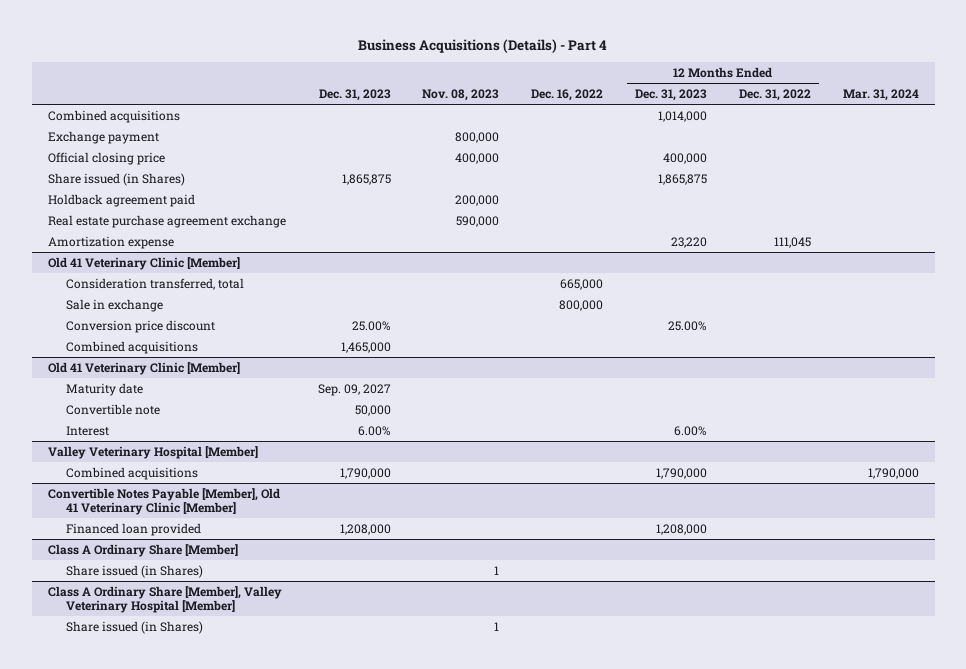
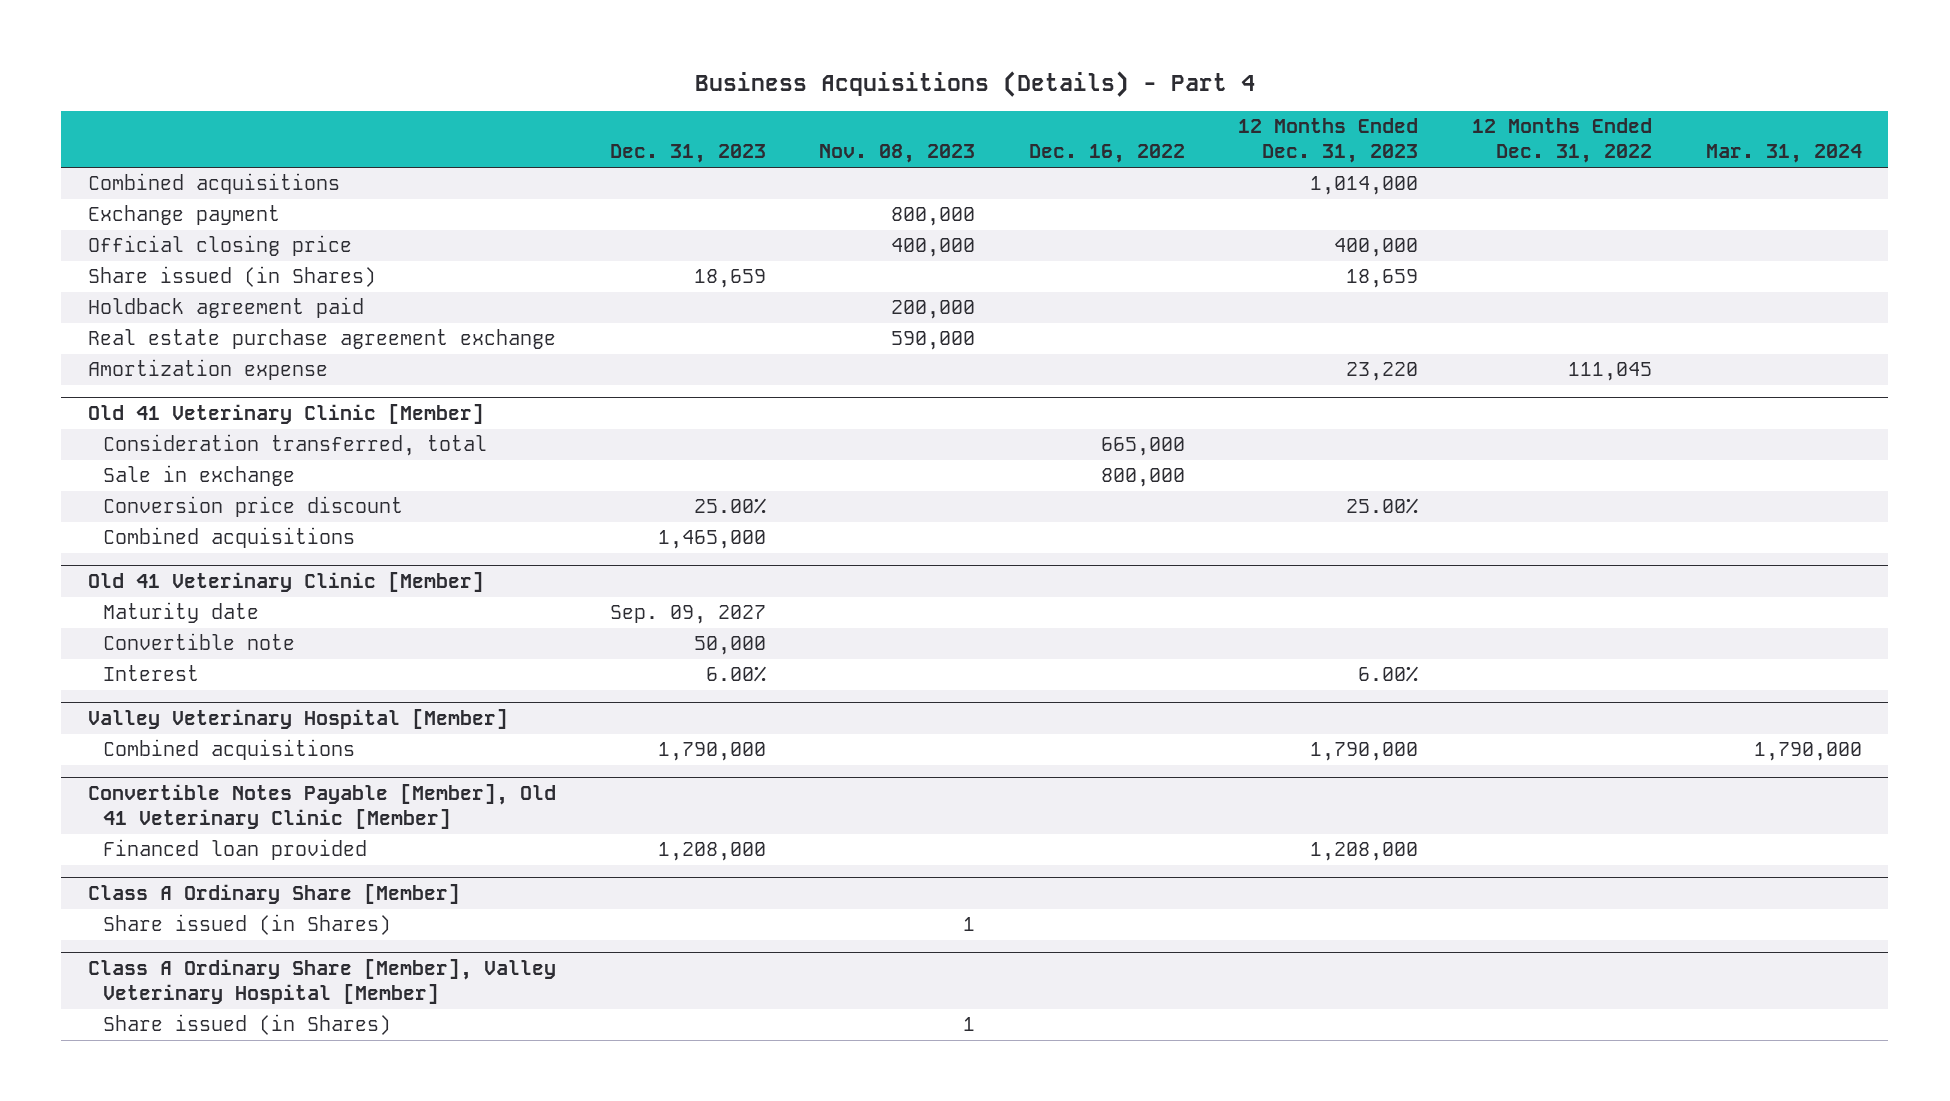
[341,173,391,185] 1,865,875 -> [693,269,766,289] 18,659
[658,173,708,185] 1,865,875 -> [1346,269,1419,289] 18,659

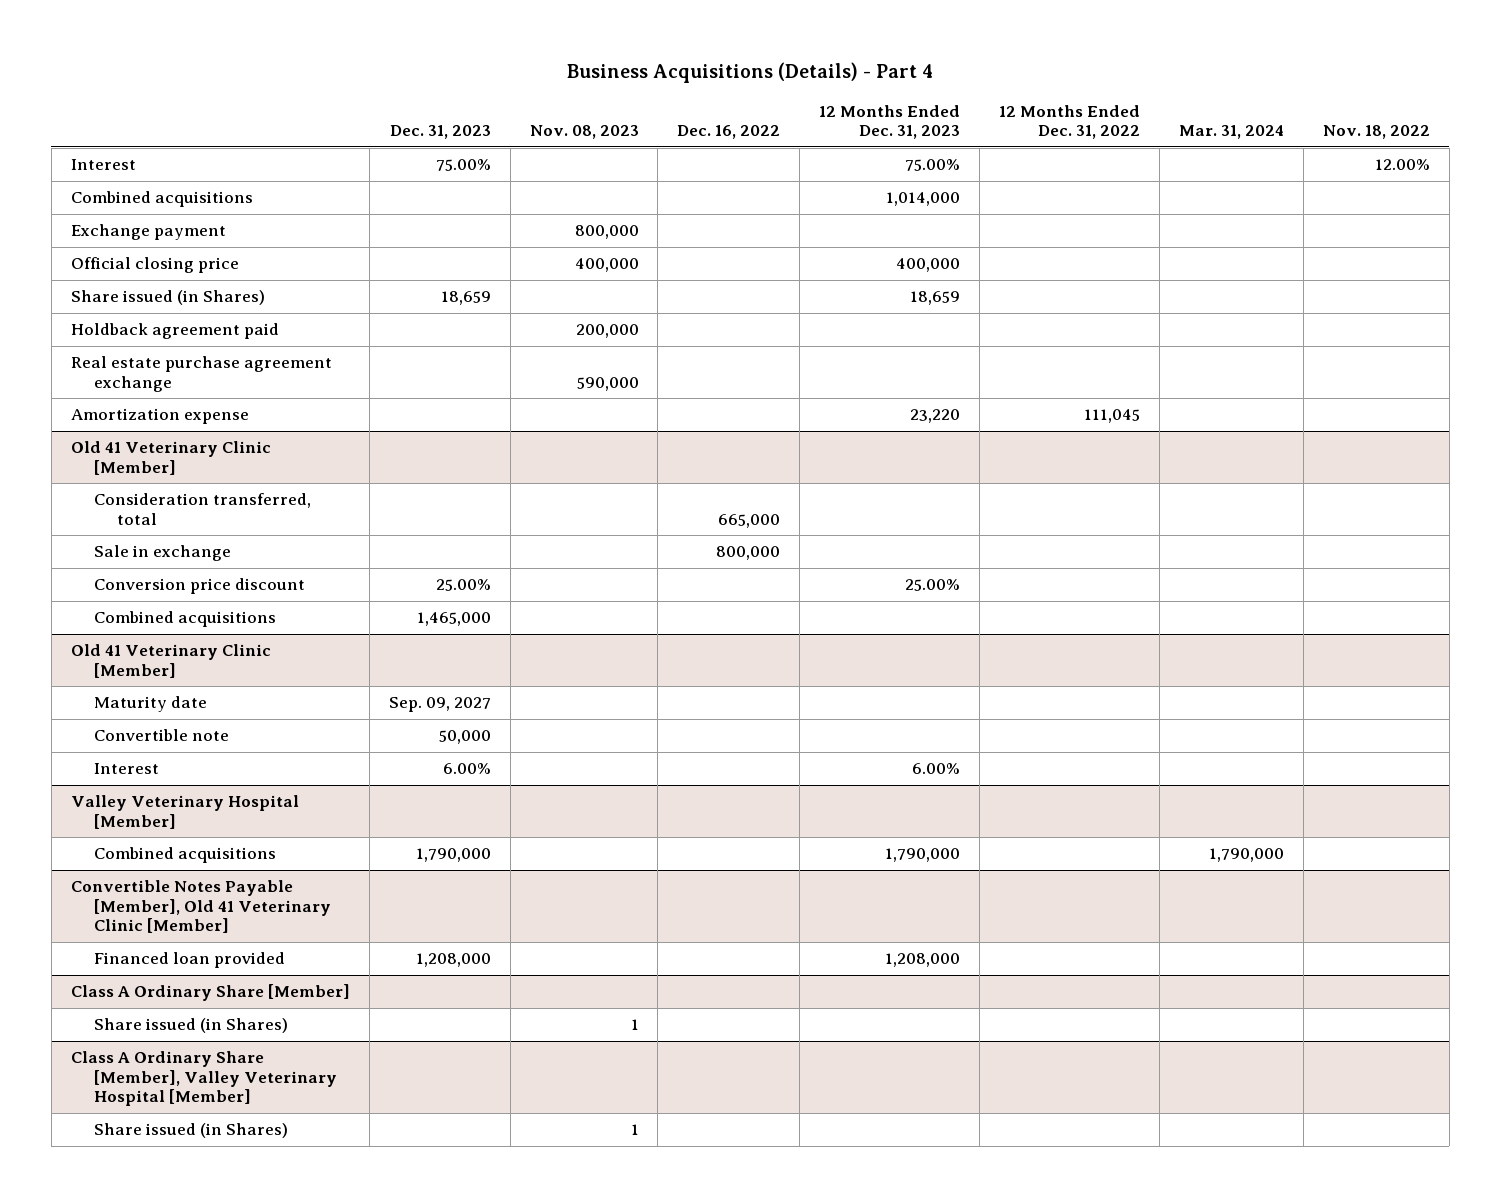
none -> [1322,125,1430,140] Nov. 18, 2022
none -> [70,159,136,171] Interest

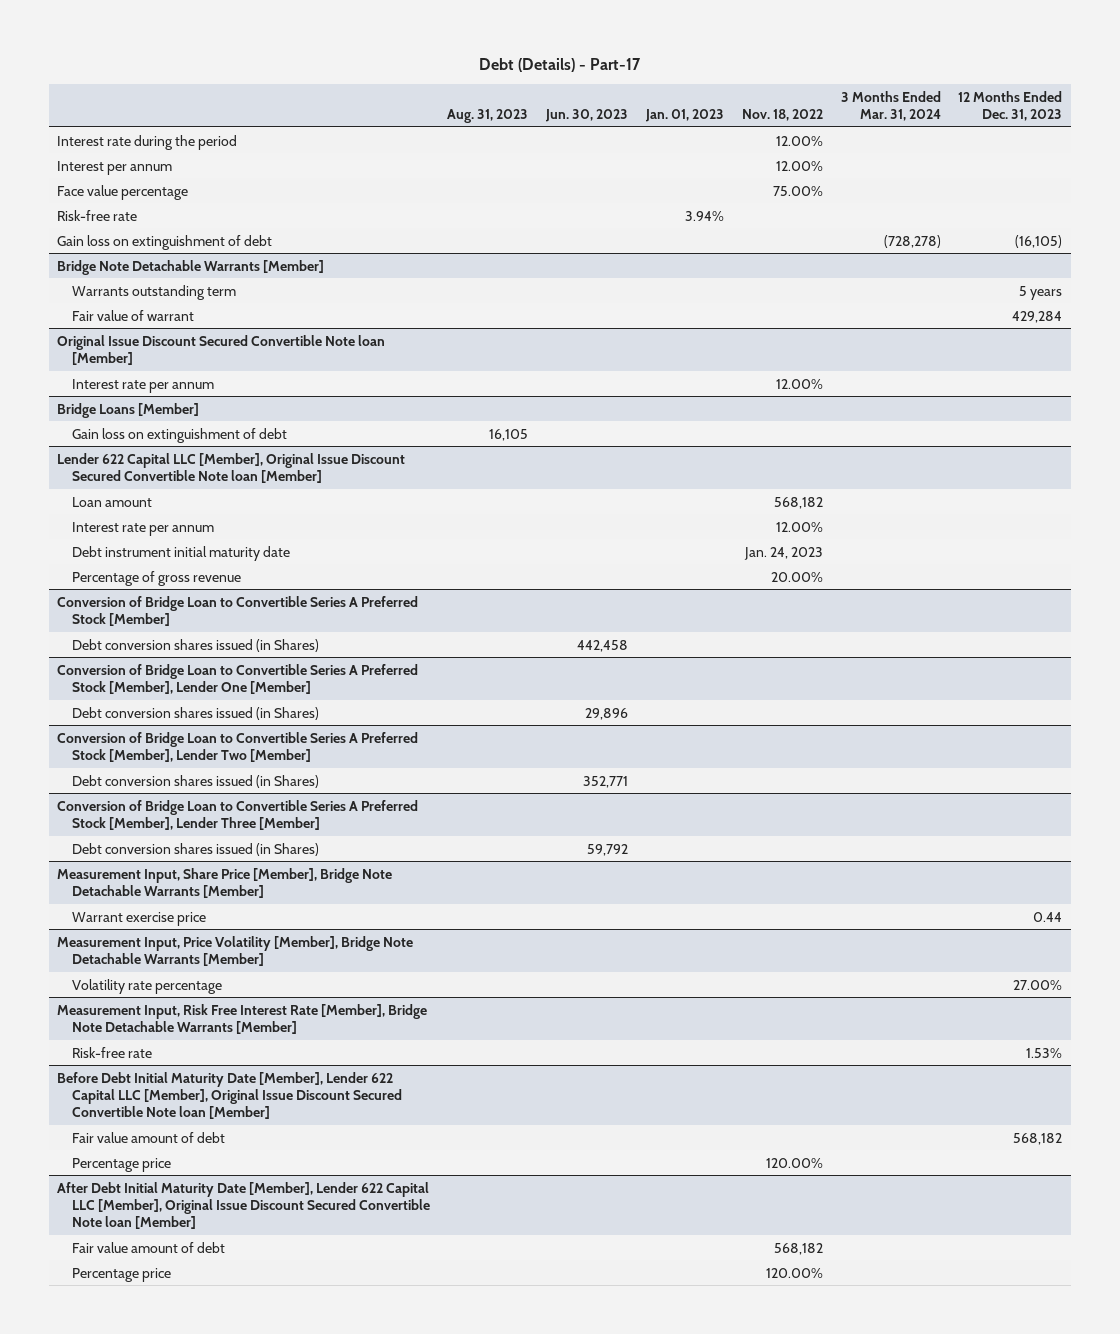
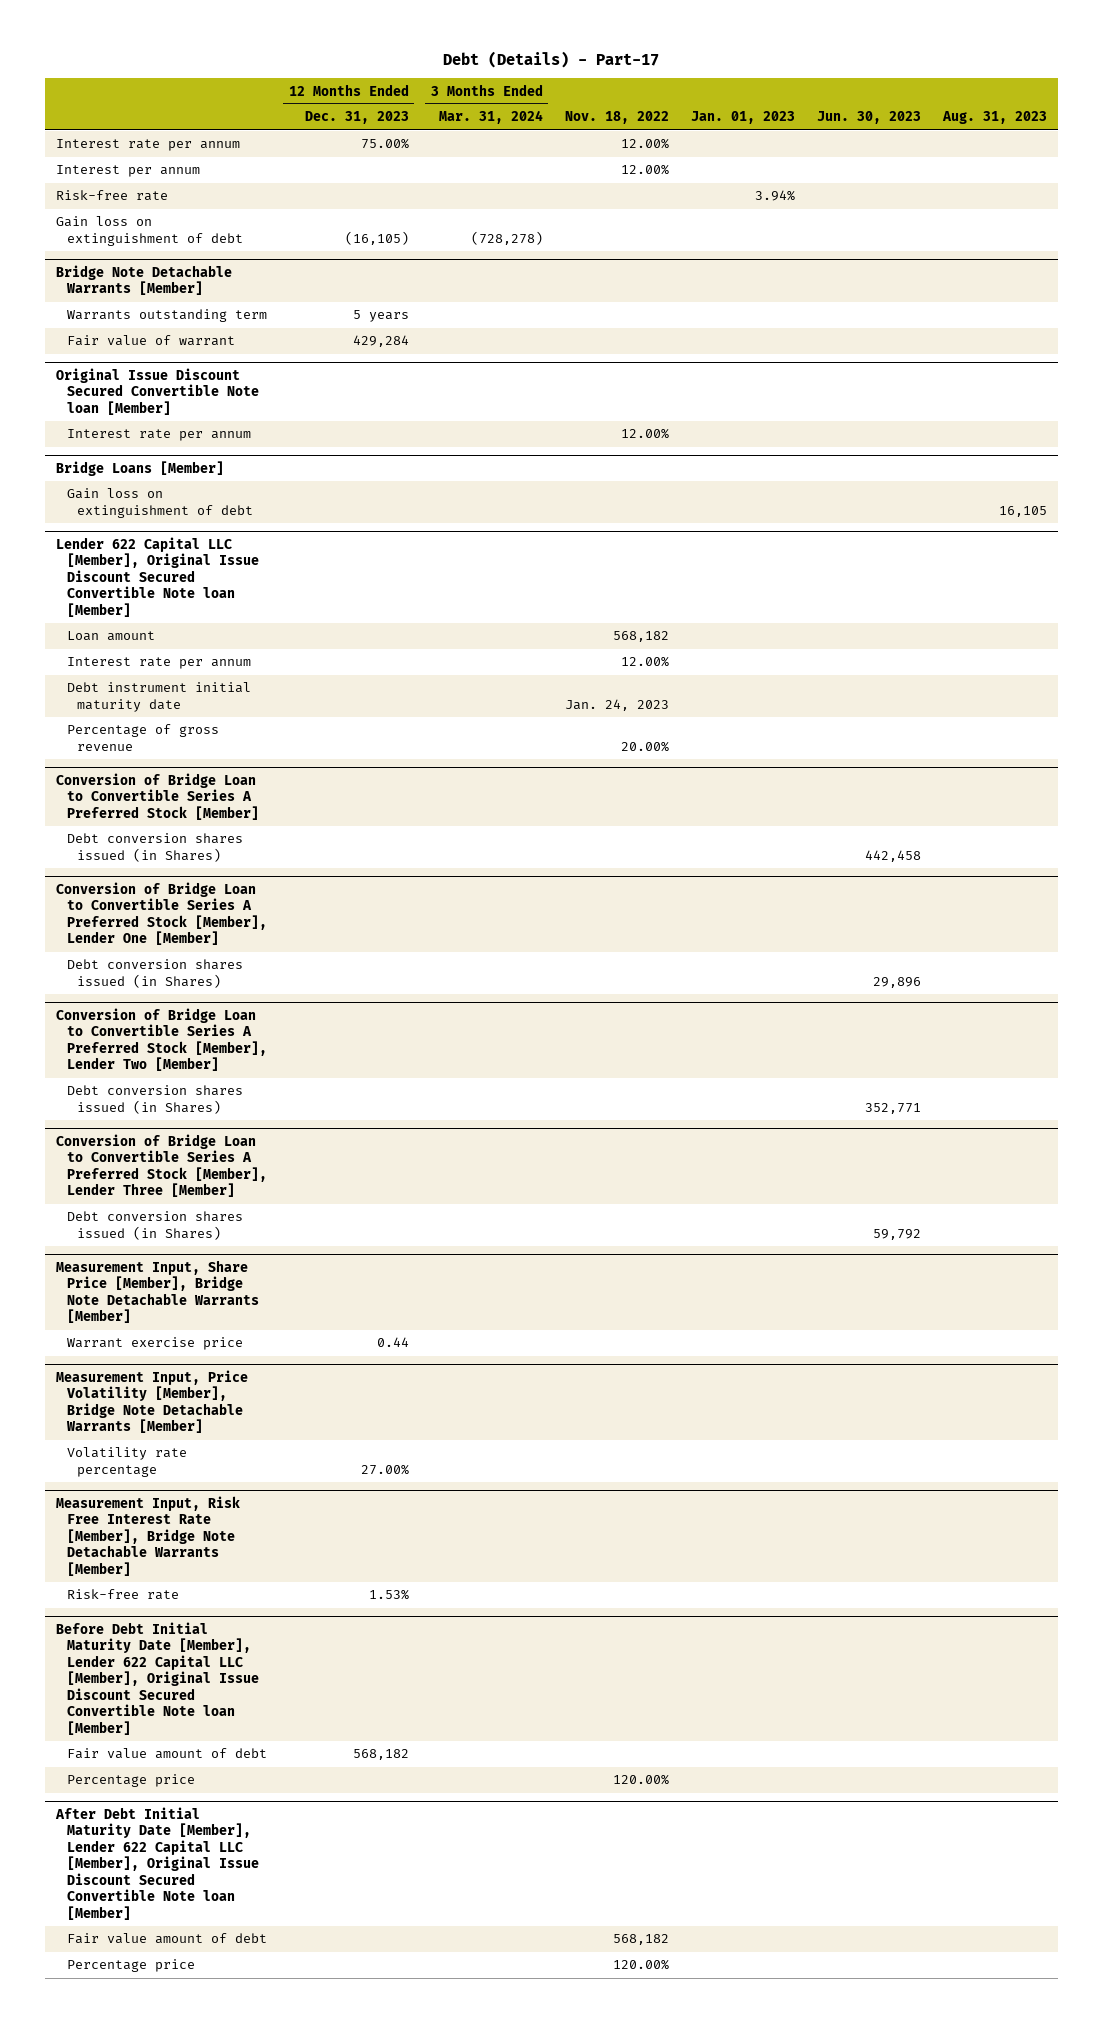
[57,134,238,150] Interest rate during the period -> none
none -> [56,139,241,152] Interest rate per annum
[57,184,189,200] Face value percentage -> none

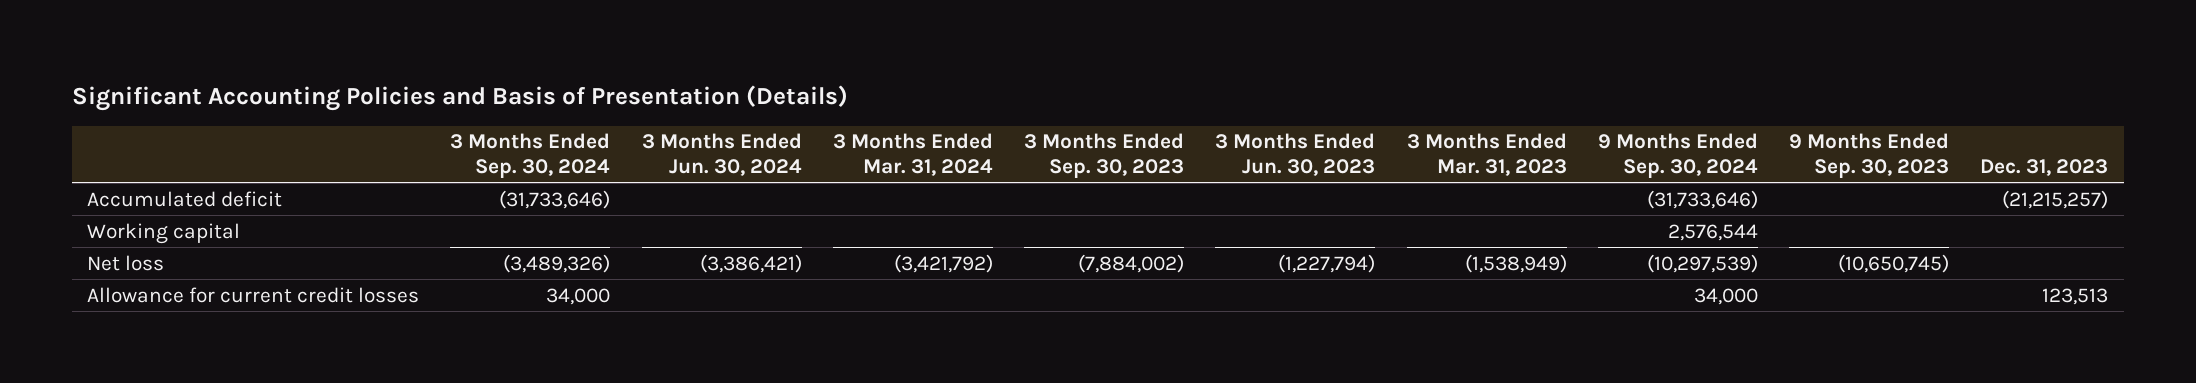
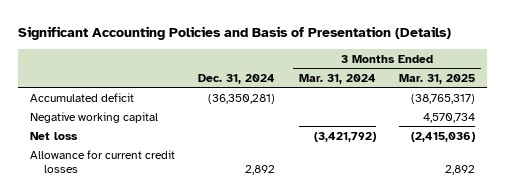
[450,133,611,178] 3 Months Ended Sep. 30, 2024 -> none
[641,133,802,176] 3 Months Ended Jun. 30, 2024 -> none
[1024,133,1185,178] 3 Months Ended Sep. 30, 2023 -> none
[1215,133,1376,176] 3 Months Ended Jun. 30, 2023 -> none
[1406,133,1567,176] 3 Months Ended Mar. 31, 2023 -> none
[1597,133,1758,178] 9 Months Ended Sep. 30, 2024 -> none
[1789,133,1950,178] 9 Months Ended Sep. 30, 2023 -> none
[1980,158,2109,176] Dec. 31, 2023 -> none
none -> [198,73,276,84] Dec. 31, 2024
none -> [399,73,476,84] Mar. 31, 2025
[87,222,241,244] Working capital -> [29,111,158,123] Negative working capital

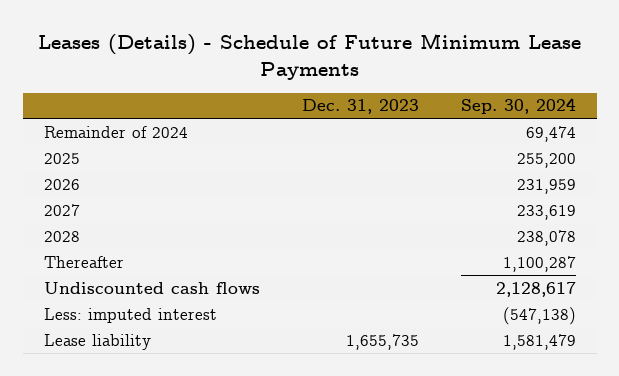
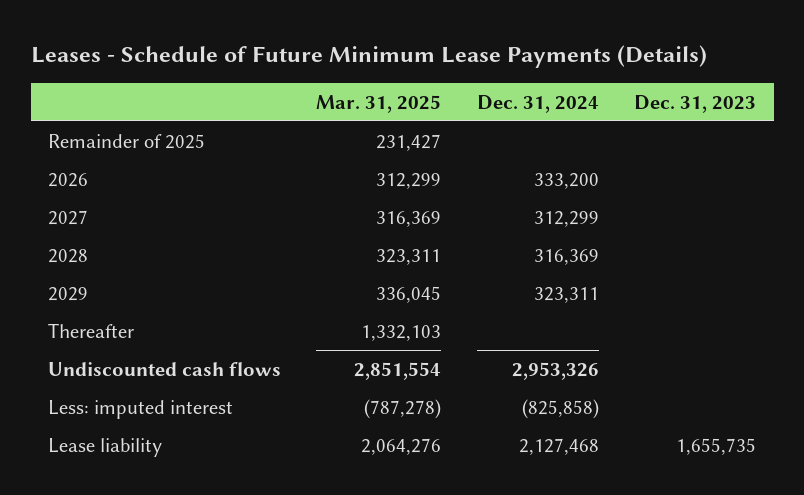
[37,33,581,80] Leases (Details) - Schedule of Future Minimum Lease Payments -> [30,45,707,69] Leases - Schedule of Future Minimum Lease Payments (Details)
[460,98,576,115] Sep. 30, 2024 -> none
none -> [316,94,442,113] Mar. 31, 2025
none -> [476,94,599,113] Dec. 31, 2024
[43,152,80,164] 2025 -> none
[43,125,188,138] Remainder of 2024 -> [48,133,206,149] Remainder of 2025
none -> [48,286,89,301] 2029

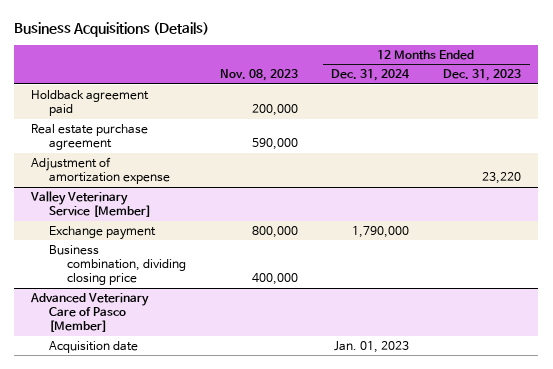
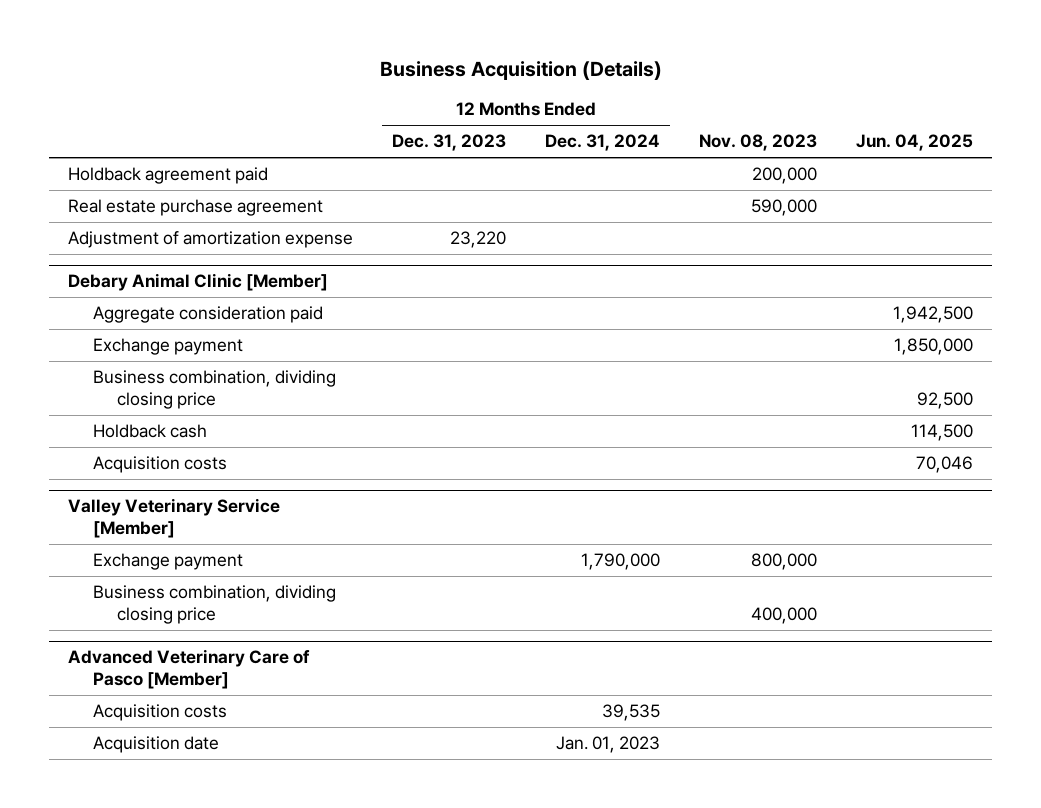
[14,21,210,37] Business Acquisitions (Details) -> [379,60,662,80] Business Acquisition (Details)
none -> [855,134,973,152] Jun. 04, 2025
none -> [68,273,329,292] Debary Animal Clinic [Member]
none -> [92,306,323,324] Aggregate consideration paid
none -> [92,338,243,356] Exchange payment
none -> [92,370,336,410] Business combination, dividing closing price
none -> [92,424,207,439] Holdback cash
none -> [92,456,227,474] Acquisition costs
none -> [92,704,227,722] Acquisition costs

